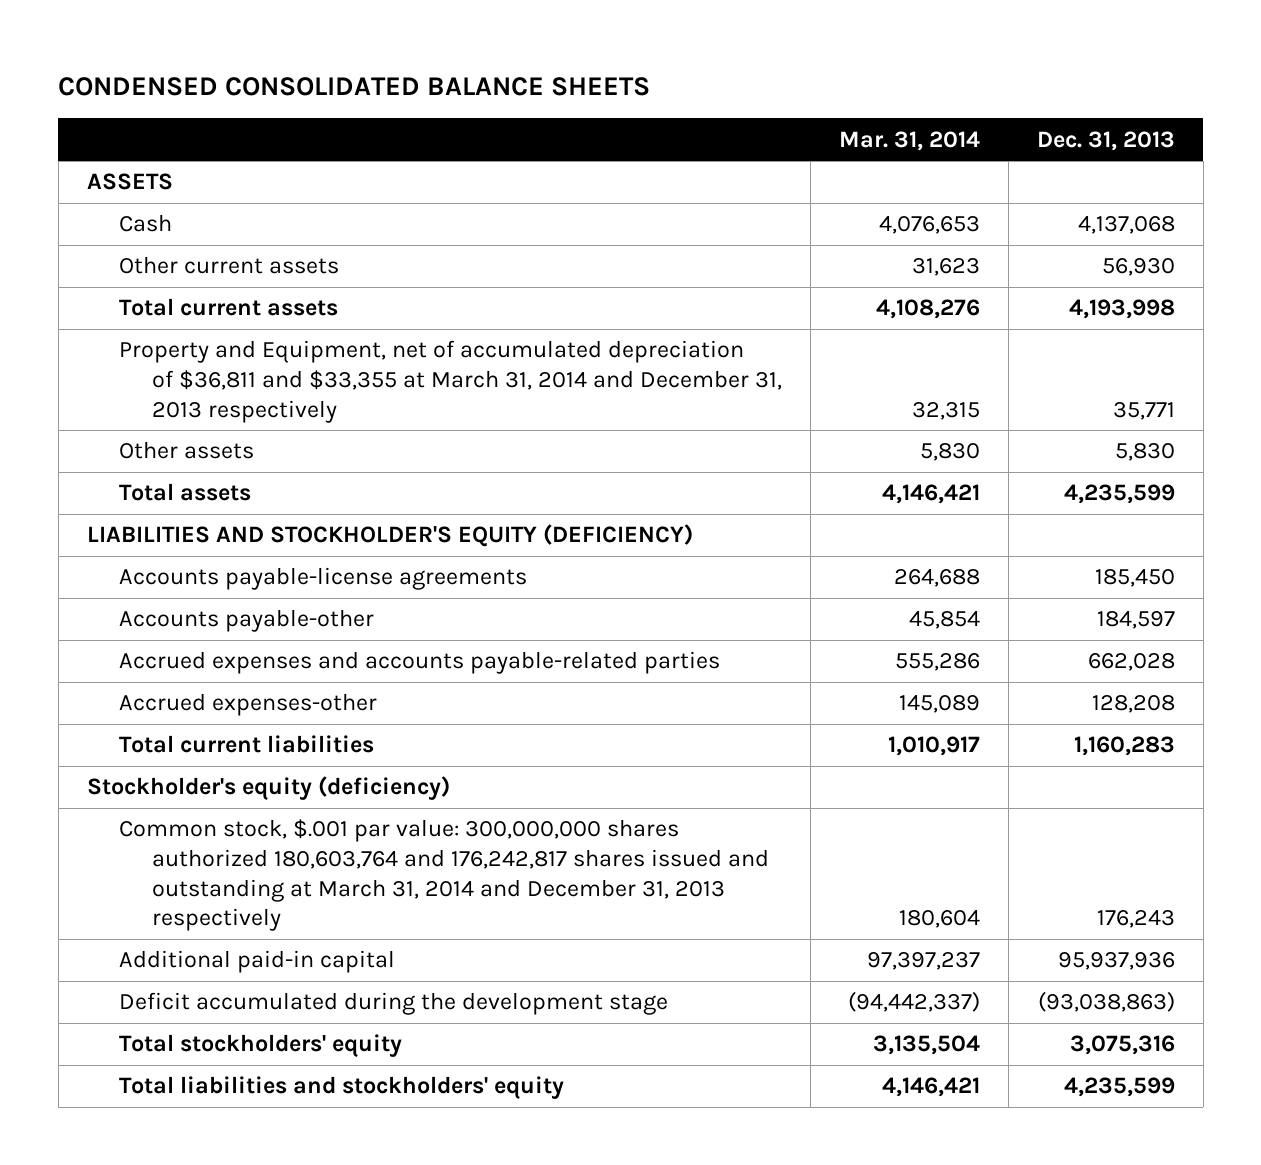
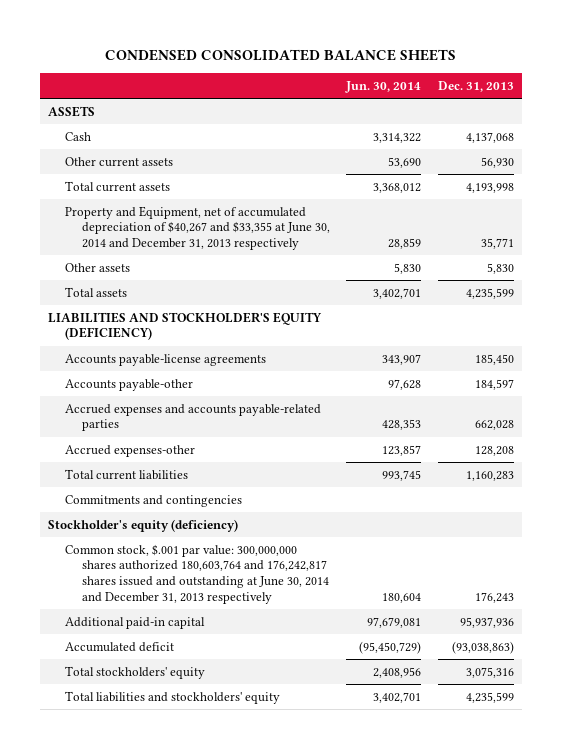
[838,130,980,151] Mar. 31, 2014 -> none
none -> [345,80,422,93] Jun. 30, 2014
[119,340,782,423] Property and Equipment, net of accumulated depreciation of $36,811 and $33,355 at March 31, 2014 and December 31, 2013 respectively -> [64,205,330,250] Property and Equipment, net of accumulated depreciation of $40,267 and $33,355 at June 30, 2014 and December 31, 2013 respectively
none -> [64,494,242,507] Commitments and contingencies
[119,819,769,932] Common stock, $.001 par value: 300,000,000 shares authorized 180,603,764 and 176,242,817 shares issued and outstanding at March 31, 2014 and December 31, 2013 respectively -> [64,543,329,604] Common stock, $.001 par value: 300,000,000 shares authorized 180,603,764 and 176,242,817 shares issued and outstanding at June 30, 2014 and December 31, 2013 respectively
[119,992,669,1016] Deficit accumulated during the development stage -> [64,641,174,652] Accumulated deficit

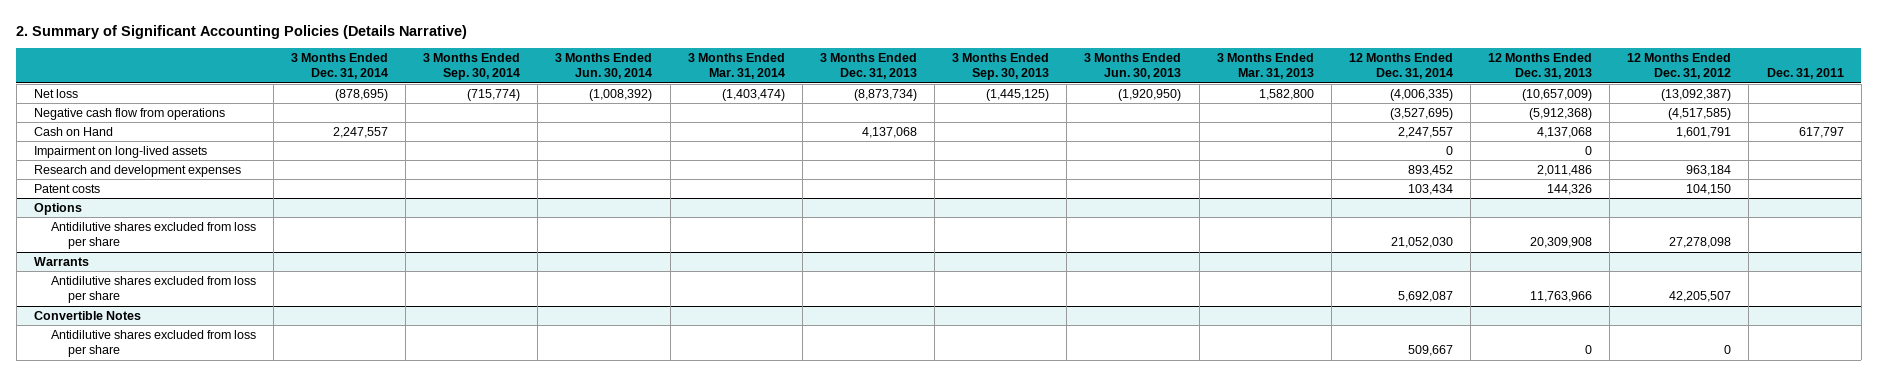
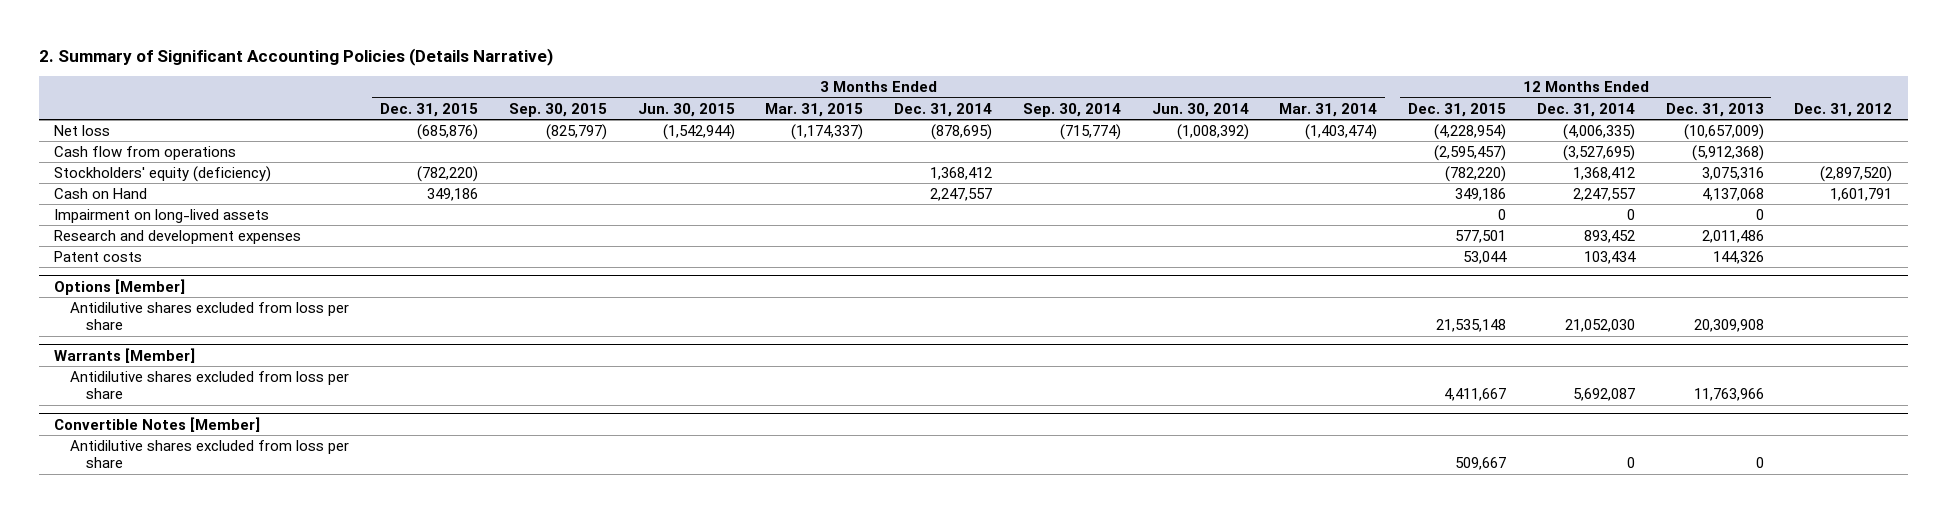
[819,52,917,80] 3 Months Ended Dec. 31, 2013 -> none
[952,52,1050,81] 3 Months Ended Sep. 30, 2013 -> none
[1084,52,1182,80] 3 Months Ended Jun. 30, 2013 -> none
[1216,52,1314,80] 3 Months Ended Mar. 31, 2013 -> none
[1627,52,1732,80] 12 Months Ended Dec. 31, 2012 -> none
[1766,68,1844,80] Dec. 31, 2011 -> none
none -> [380,102,479,117] Dec. 31, 2015
none -> [508,102,607,117] Sep. 30, 2015
none -> [637,102,735,117] Jun. 30, 2015
none -> [765,102,864,117] Mar. 31, 2015
none -> [1408,102,1507,117] Dec. 31, 2015
none -> [1794,102,1893,117] Dec. 31, 2012
[33,107,225,120] Negative cash flow from operations -> [54,145,237,160] Cash flow from operations
none -> [54,165,272,182] Stockholders' equity (deficiency)
[33,202,82,215] Options -> [54,278,186,295] Options [Member]
[33,256,89,266] Warrants -> [54,347,196,363] Warrants [Member]
[33,310,141,320] Convertible Notes -> [54,416,261,432] Convertible Notes [Member]
[1407,345,1453,357] 509,667 -> [1626,457,1635,469] 0

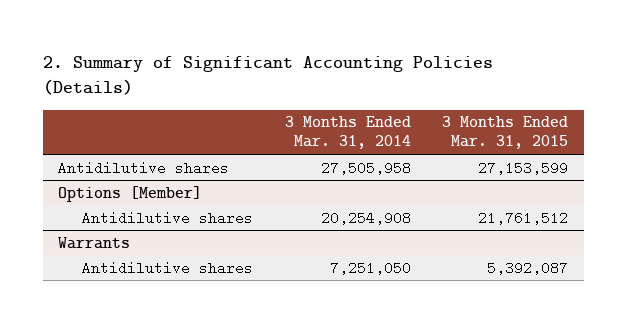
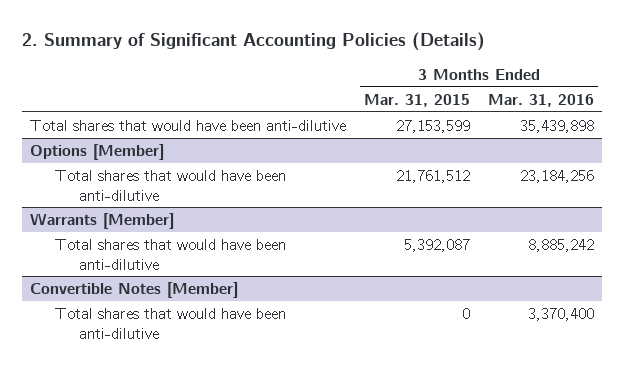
[284,116,411,150] 3 Months Ended Mar. 31, 2014 -> none
none -> [487,93,594,107] Mar. 31, 2016
[58,160,230,175] Antidilutive shares -> [30,119,347,131] Total shares that would have been anti-dilutive
[82,210,254,225] Antidilutive shares -> [54,169,286,201] Total shares that would have been anti-dilutive
[58,236,131,249] Warrants -> [30,212,175,229] Warrants [Member]
[82,260,254,275] Antidilutive shares -> [54,238,286,270] Total shares that would have been anti-dilutive
none -> [30,281,239,298] Convertible Notes [Member]
none -> [54,307,286,339] Total shares that would have been anti-dilutive

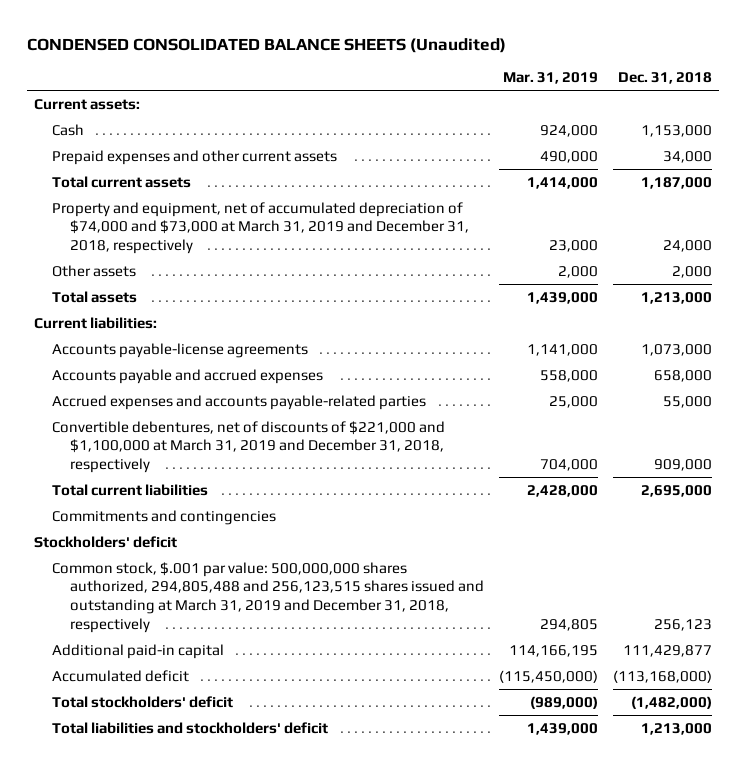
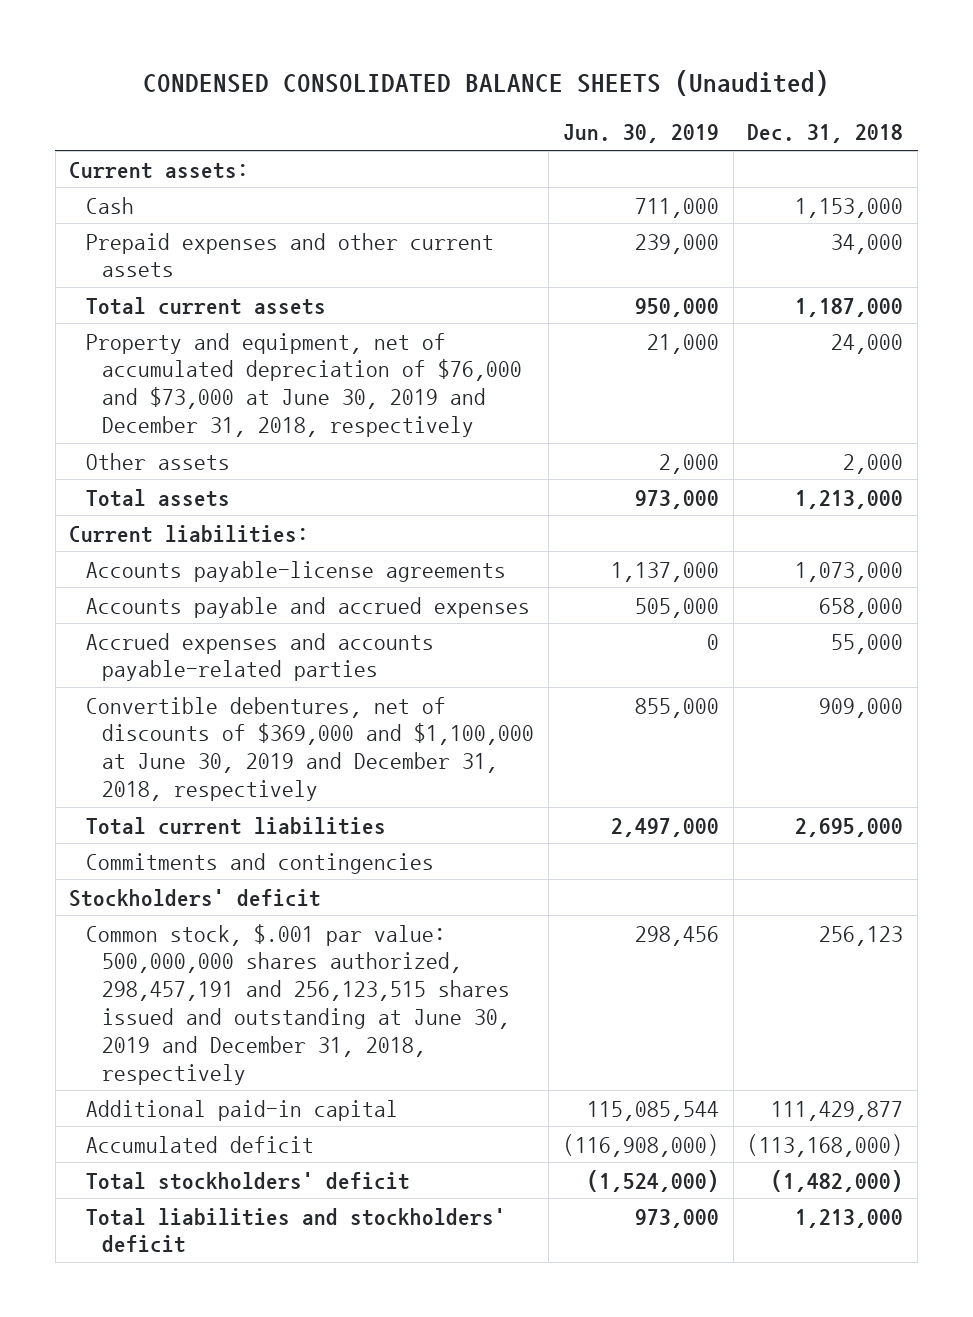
[502,72,598,85] Mar. 31, 2019 -> none
none -> [562,124,719,144] Jun. 30, 2019
[51,201,469,255] Property and equipment, net of accumulated depreciation of $74,000 and $73,000 at March 31, 2019 and December 31, 2018, respectively -> [85,332,522,437] Property and equipment, net of accumulated depreciation of $76,000 and $73,000 at June 30, 2019 and December 31, 2018, respectively
[51,420,445,474] Convertible debentures, net of discounts of $221,000 and $1,100,000 at March 31, 2019 and December 31, 2018, respectively -> [85,696,534,801] Convertible debentures, net of discounts of $369,000 and $1,100,000 at June 30, 2019 and December 31, 2018, respectively
[51,561,484,634] Common stock, $.001 par value: 500,000,000 shares authorized, 294,805,488 and 256,123,515 shares issued and outstanding at March 31, 2019 and December 31, 2018, respectively -> [85,923,510,1085] Common stock, $.001 par value: 500,000,000 shares authorized, 298,457,191 and 256,123,515 shares issued and outstanding at June 30, 2019 and December 31, 2018, respectively

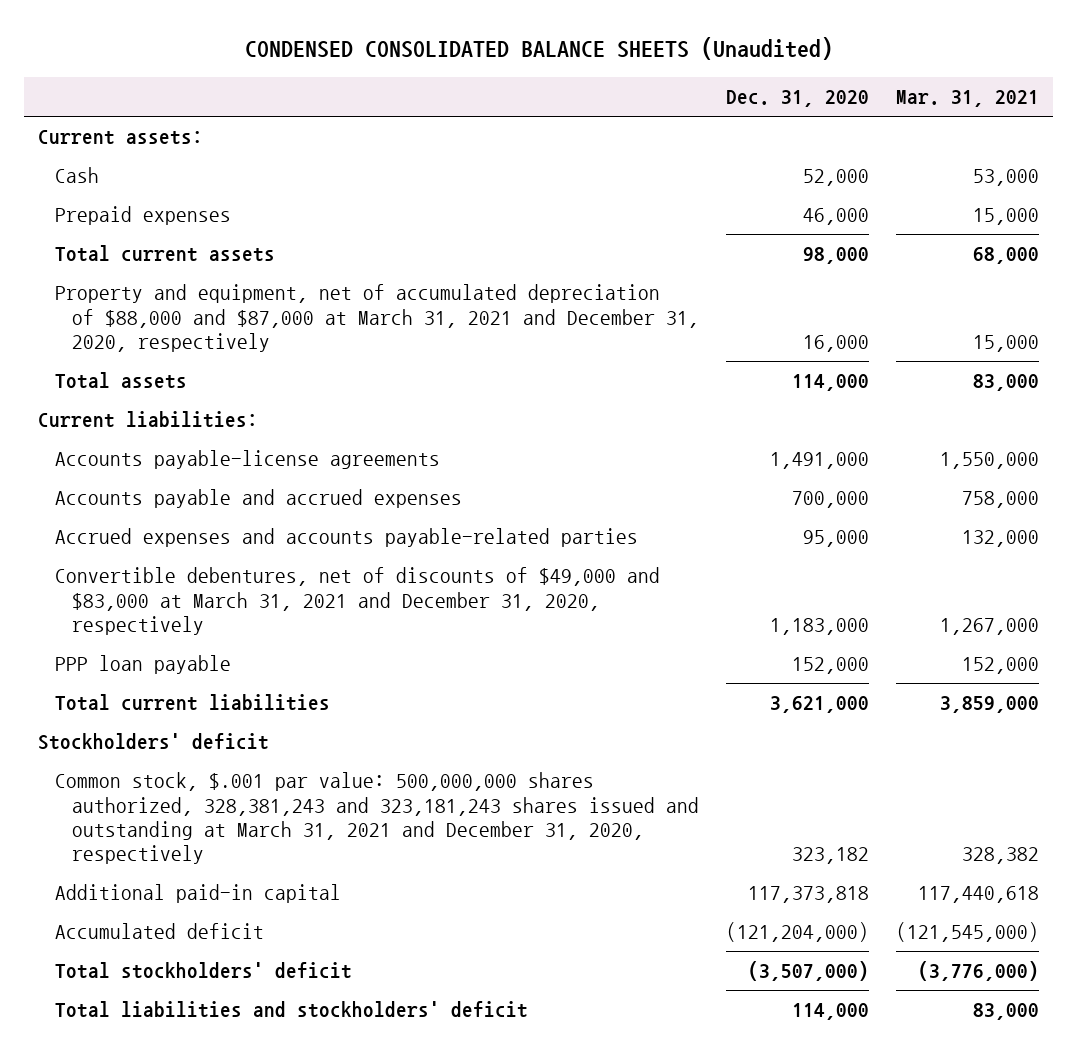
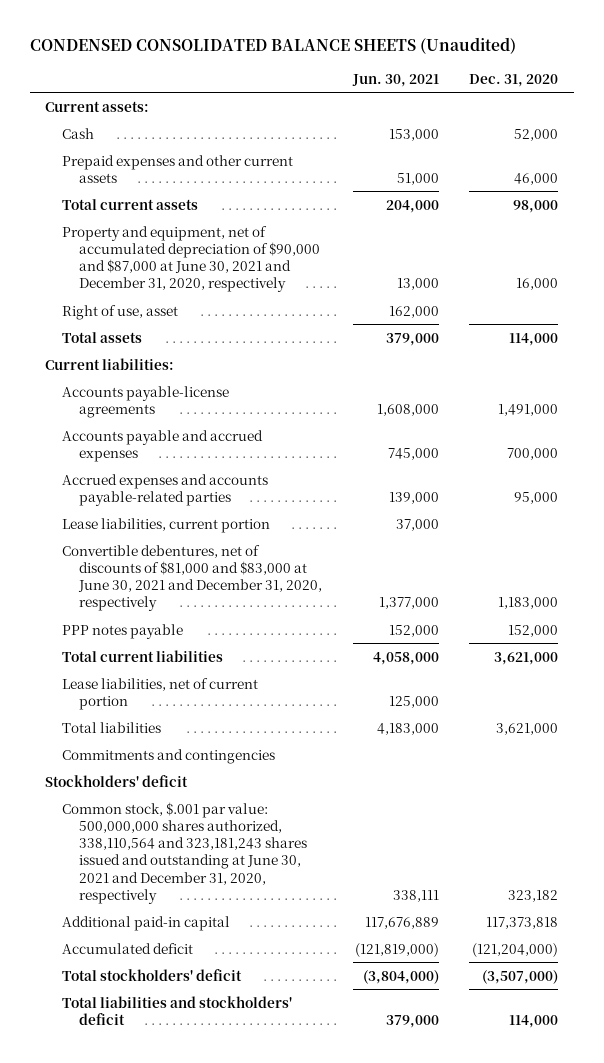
[896,90,1040,108] Mar. 31, 2021 -> none
none -> [351,73,439,87] Jun. 30, 2021
[54,206,231,226] Prepaid expenses -> [62,154,294,183] Prepaid expenses and other current assets
[54,284,699,352] Property and equipment, net of accumulated depreciation of $88,000 and $87,000 at March 31, 2021 and December 31, 2020, respectively -> [62,225,321,293] Property and equipment, net of accumulated depreciation of $90,000 and $87,000 at June 30, 2021 and December 31, 2020, respectively
none -> [62,304,179,320] Right of use, asset
none -> [62,517,271,533] Lease liabilities, current portion
[54,567,660,635] Convertible debentures, net of discounts of $49,000 and $83,000 at March 31, 2021 and December 31, 2020, respectively -> [62,544,323,612] Convertible debentures, net of discounts of $81,000 and $83,000 at June 30, 2021 and December 31, 2020, respectively
[54,655,231,675] PPP loan payable -> [62,623,184,639] PPP notes payable
none -> [62,677,259,710] Lease liabilities, net of current portion
none -> [62,721,162,733] Total liabilities
none -> [62,748,276,764] Commitments and contingencies
[54,772,699,865] Common stock, $.001 par value: 500,000,000 shares authorized, 328,381,243 and 323,181,243 shares issued and outstanding at March 31, 2021 and December 31, 2020, respectively -> [62,801,308,904] Common stock, $.001 par value: 500,000,000 shares authorized, 338,110,564 and 323,181,243 shares issued and outstanding at June 30, 2021 and December 31, 2020, respectively

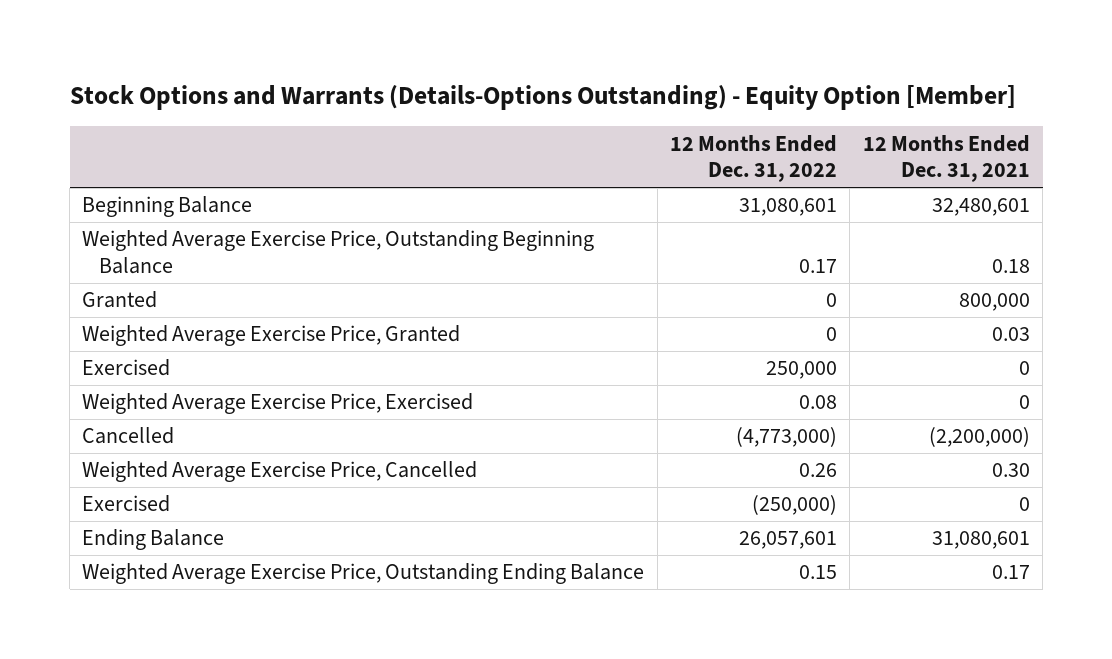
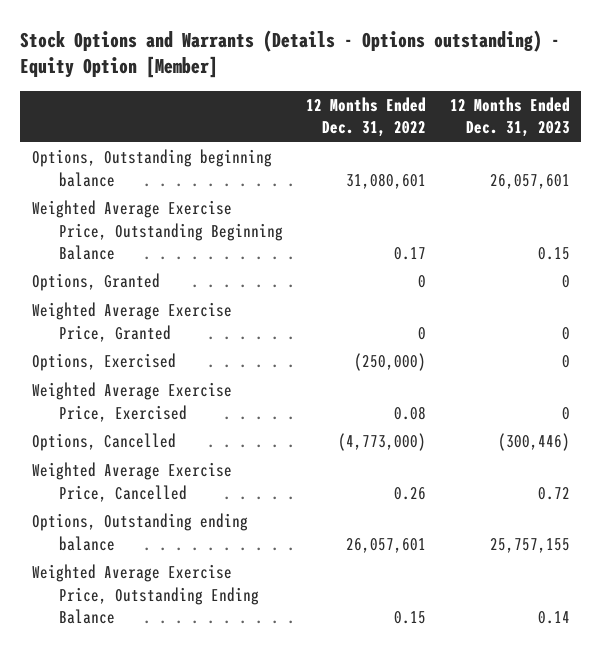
[69,85,1016,111] Stock Options and Warrants (Details-Options Outstanding) - Equity Option [Member] -> [19,29,560,79] Stock Options and Warrants (Details - Options outstanding) - Equity Option [Member]
[862,134,1030,183] 12 Months Ended Dec. 31, 2021 -> none
none -> [449,97,570,138] 12 Months Ended Dec. 31, 2023
[82,196,253,218] Beginning Balance -> [31,149,272,187] Options, Outstanding beginning balance
[82,291,158,309] Granted -> [31,273,160,292] Options, Granted
[82,359,171,377] Exercised -> [31,353,176,372] Options, Exercised
[766,361,838,380] 250,000 -> [354,353,427,372] (250,000)
[82,427,175,445] Cancelled -> [31,433,176,452] Options, Cancelled
[82,495,171,513] Exercised -> none
[82,529,225,551] Ending Balance -> [31,513,248,551] Options, Outstanding ending balance

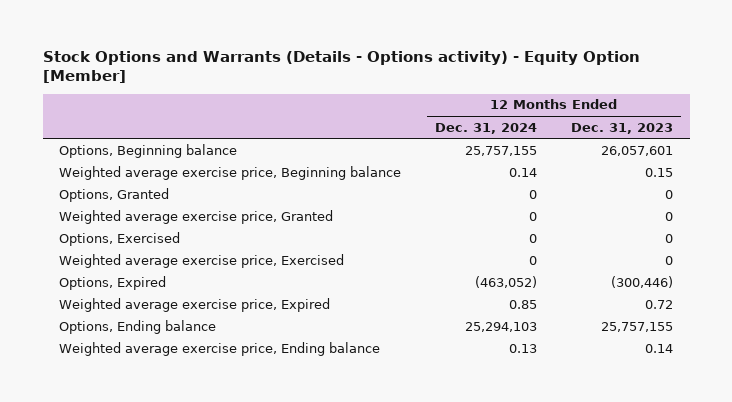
[19,29,560,79] Stock Options and Warrants (Details - Options outstanding) - Equity Option [Member] -> [42,50,640,84] Stock Options and Warrants (Details - Options activity) - Equity Option [Member]
[306,97,427,138] 12 Months Ended Dec. 31, 2022 -> none
none -> [435,122,538,134] Dec. 31, 2024
[31,149,272,187] Options, Outstanding beginning balance -> [59,143,238,158] Options, Beginning balance
[31,200,284,260] Weighted Average Exercise Price, Outstanding Beginning Balance -> [59,165,402,180] Weighted average exercise price, Beginning balance
[31,302,232,342] Weighted Average Exercise Price, Granted -> [59,209,334,224] Weighted average exercise price, Granted
[31,382,232,422] Weighted Average Exercise Price, Exercised -> [59,253,345,268] Weighted average exercise price, Exercised
[31,433,176,452] Options, Cancelled -> [59,275,167,290] Options, Expired
[31,462,232,502] Weighted Average Exercise Price, Cancelled -> [59,297,331,312] Weighted average exercise price, Expired
[31,513,248,551] Options, Outstanding ending balance -> [59,319,217,334] Options, Ending balance
[31,564,260,624] Weighted Average Exercise Price, Outstanding Ending Balance -> [59,341,381,356] Weighted average exercise price, Ending balance

